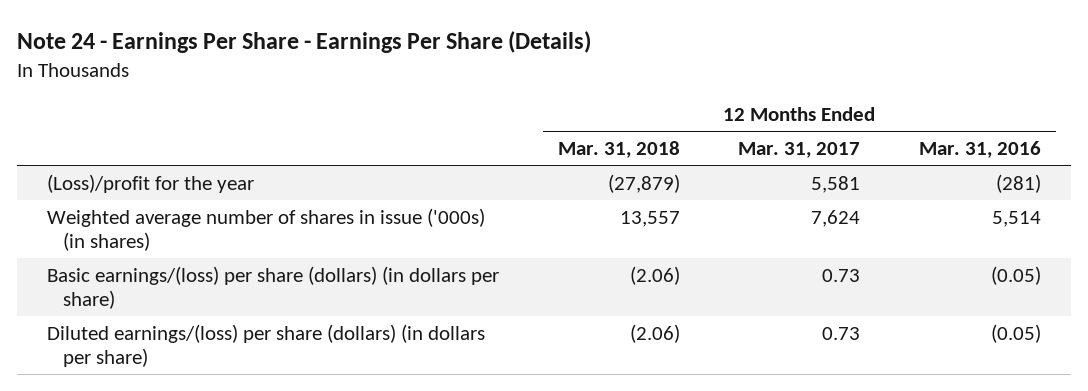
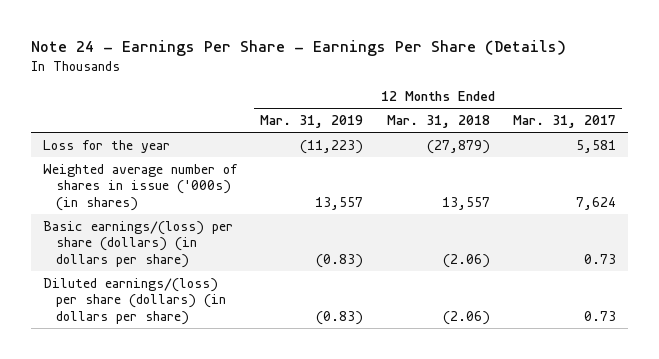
[919,140,1042,158] Mar. 31, 2016 -> none
none -> [260,115,364,129] Mar. 31, 2019
[46,173,254,193] (Loss)/profit for the year -> [42,139,170,153] Loss for the year

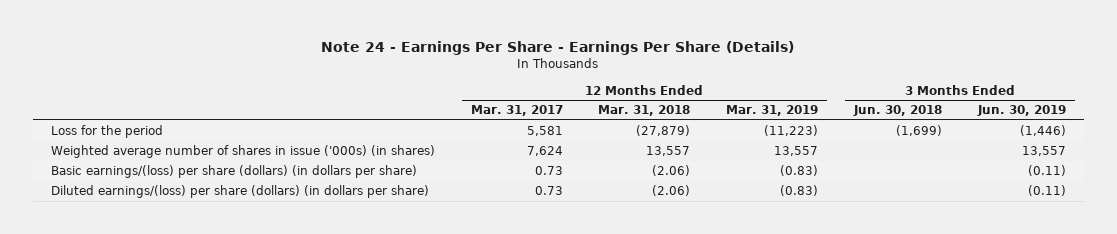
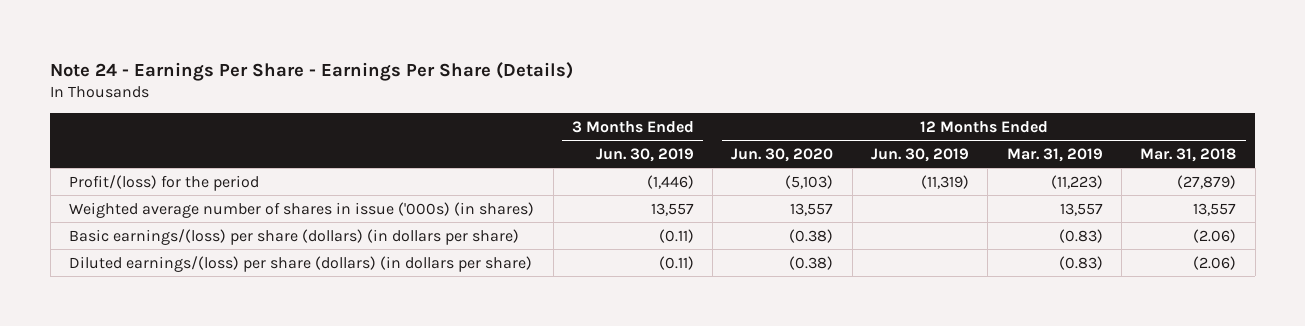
[470,105,563,117] Mar. 31, 2017 -> none
[852,105,942,117] Jun. 30, 2018 -> none
none -> [731,147,834,162] Jun. 30, 2020
none -> [871,147,970,162] Jun. 30, 2019
[50,125,163,139] Loss for the period -> [69,174,260,191] Profit/(loss) for the period

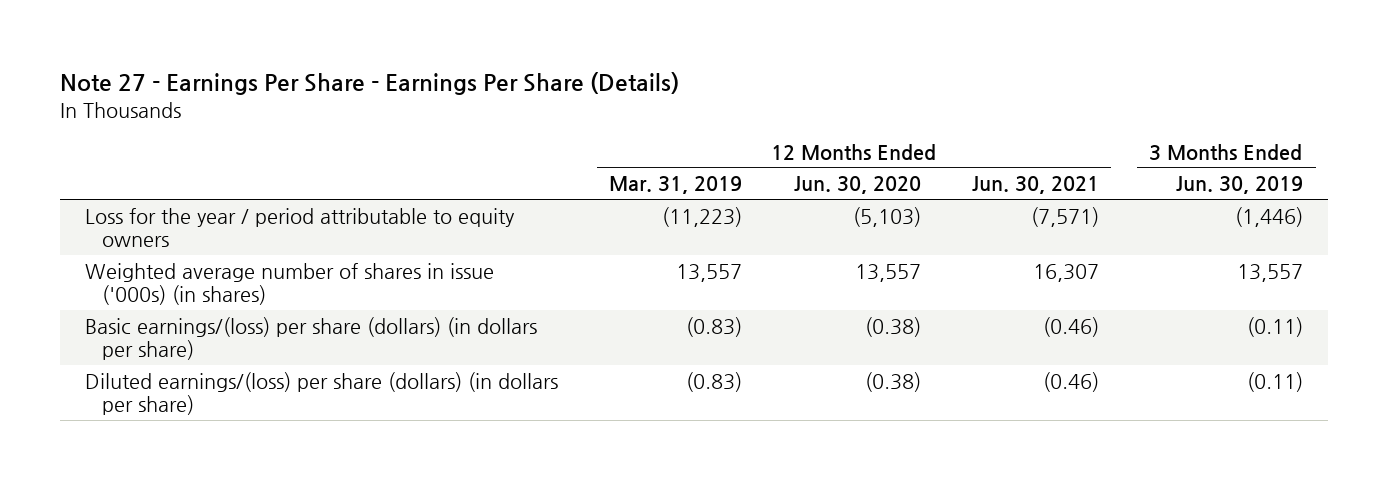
[50,61,574,81] Note 24 - Earnings Per Share - Earnings Per Share (Details) -> [59,72,679,96] Note 27 - Earnings Per Share - Earnings Per Share (Details)
[871,147,970,162] Jun. 30, 2019 -> none
[1140,147,1237,162] Mar. 31, 2018 -> none
none -> [971,176,1099,195] Jun. 30, 2021
[69,174,260,191] Profit/(loss) for the period -> [85,207,516,247] Loss for the year / period attributable to equity owners

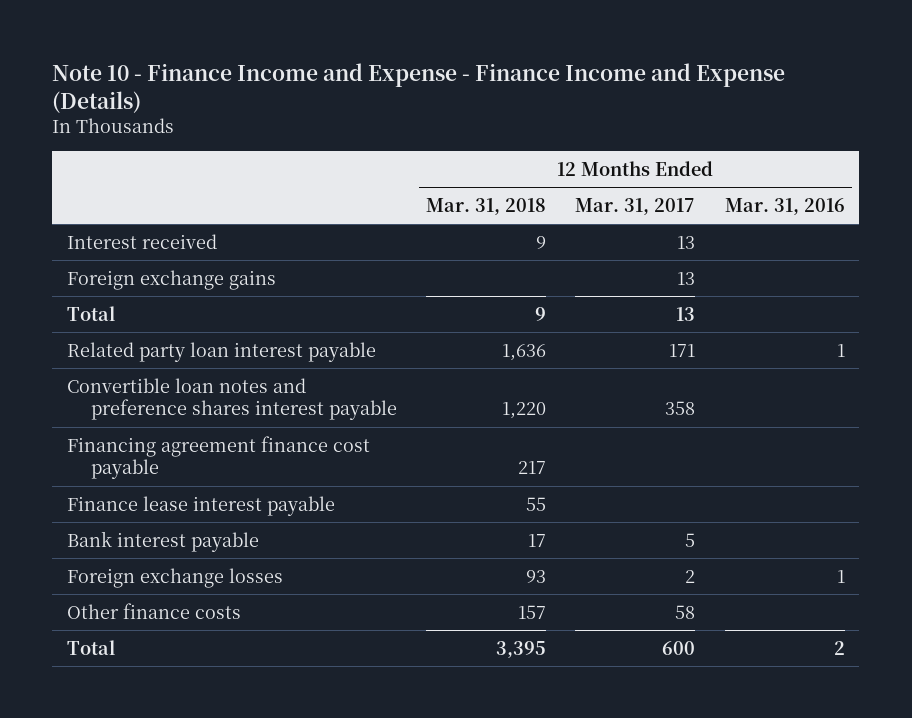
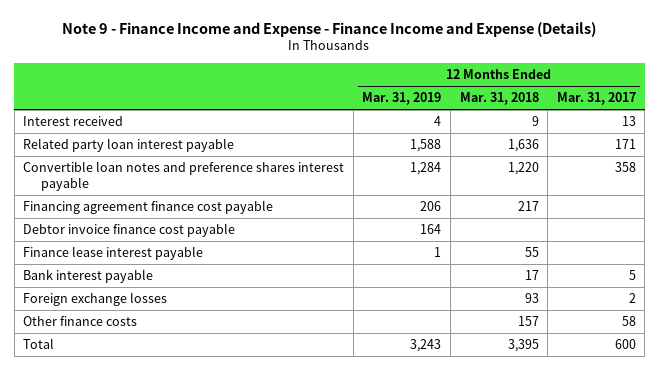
[52,62,786,113] Note 10 - Finance Income and Expense - Finance Income and Expense (Details) -> [62,21,597,37] Note 9 - Finance Income and Expense - Finance Income and Expense (Details)
[724,198,845,216] Mar. 31, 2016 -> none
none -> [362,92,442,106] Mar. 31, 2019
[67,269,277,290] Foreign exchange gains -> none
[67,305,116,321] Total -> none
none -> [23,223,236,238] Debtor invoice finance cost payable

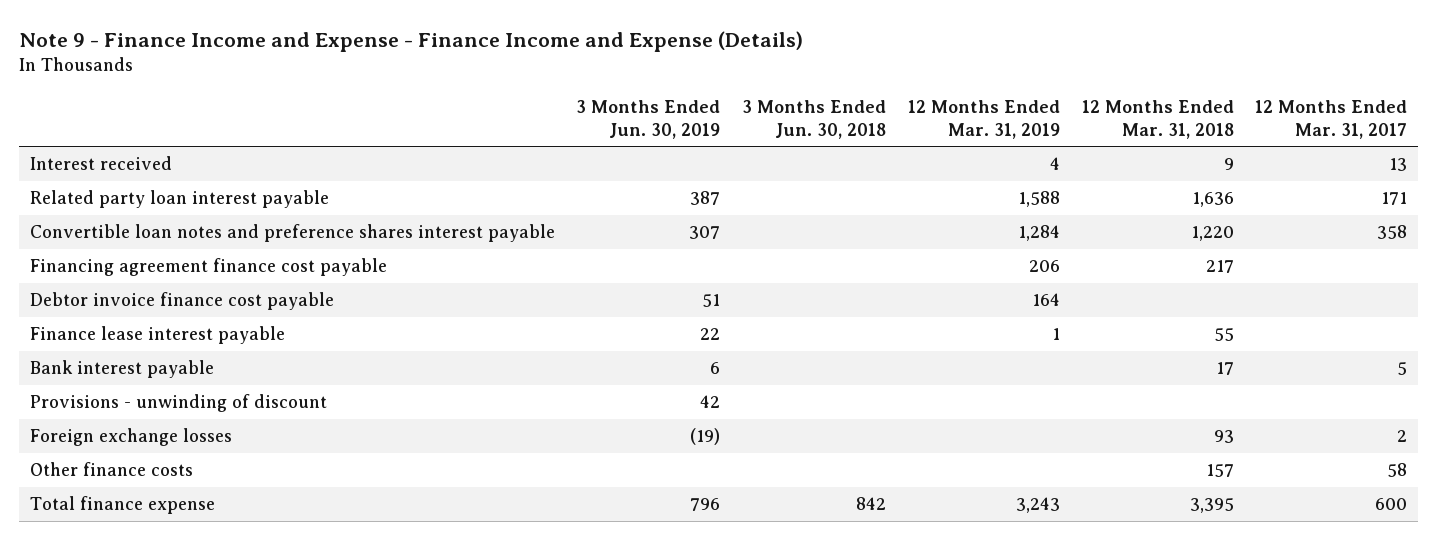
none -> [576,99,721,139] 3 Months Ended Jun. 30, 2019
none -> [742,99,887,139] 3 Months Ended Jun. 30, 2018
none -> [29,394,327,413] Provisions - unwinding of discount
[23,338,55,350] Total -> [29,496,215,515] Total finance expense

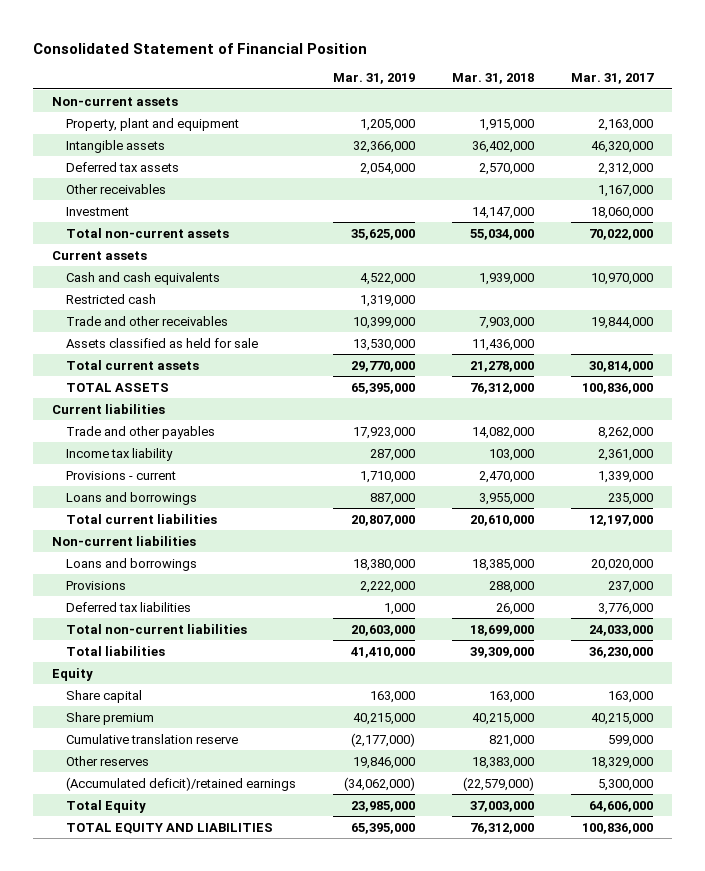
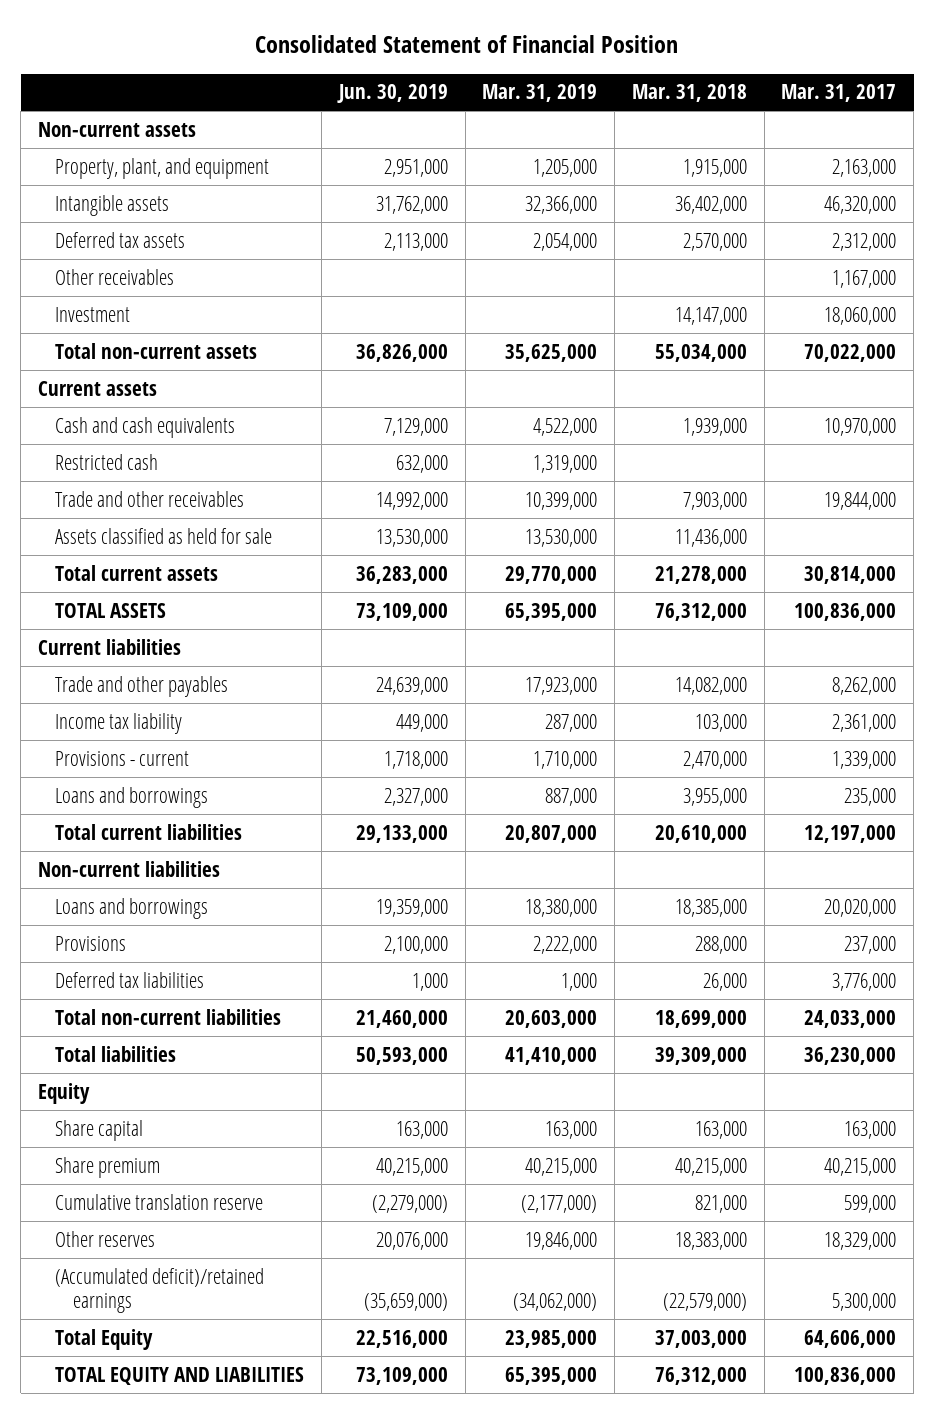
none -> [336,84,448,104] Jun. 30, 2019
[65,117,239,131] Property, plant and equipment -> [55,157,270,179] Property, plant, and equipment

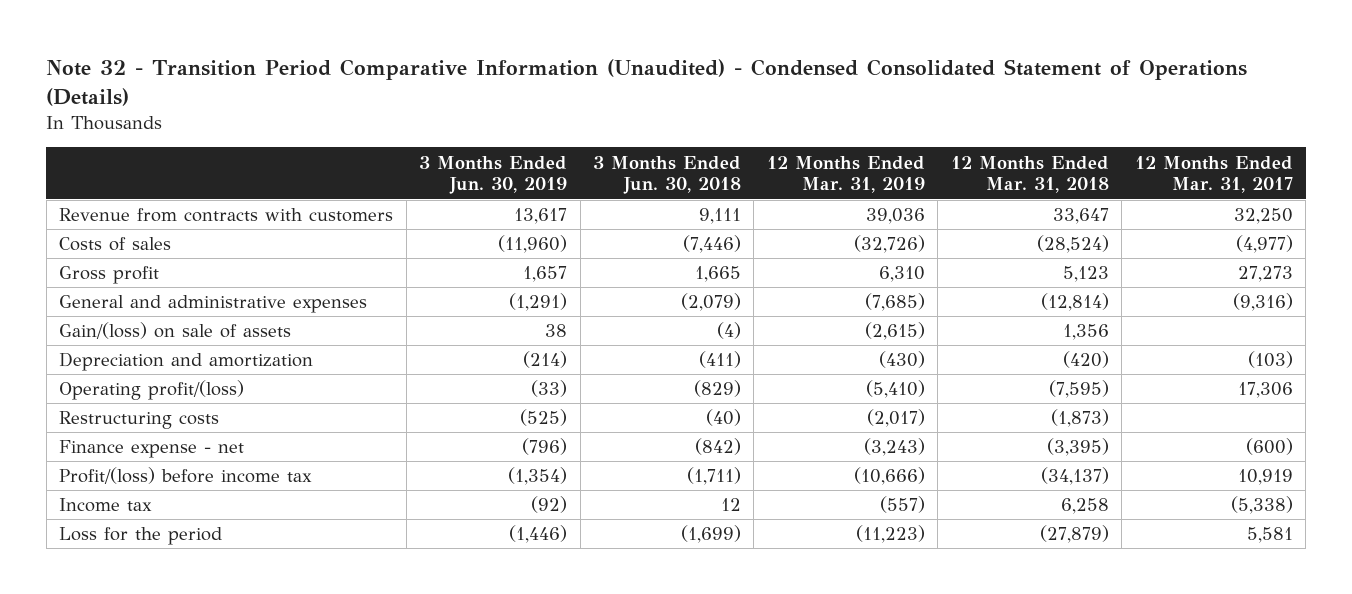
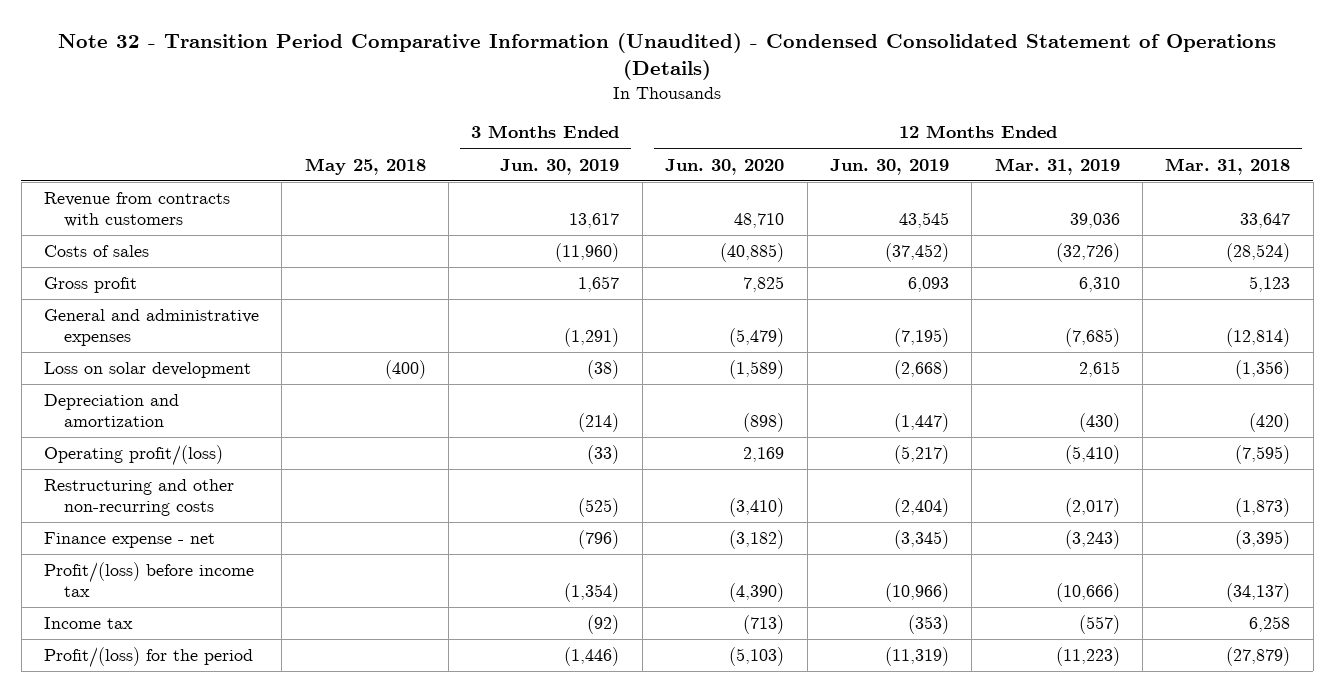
[592,155,741,195] 3 Months Ended Jun. 30, 2018 -> none
[1134,155,1293,194] 12 Months Ended Mar. 31, 2017 -> none
none -> [304,157,426,175] May 25, 2018
none -> [665,158,785,175] Jun. 30, 2020
none -> [829,158,949,175] Jun. 30, 2019
[59,322,292,340] Gain/(loss) on sale of assets -> [43,362,251,379] Loss on solar development
[545,324,568,338] 38 -> [587,360,620,380] (38)
[864,322,925,341] (2,615) -> [1078,361,1120,378] 2,615
[1062,324,1109,341] 1,356 -> [1235,360,1291,380] (1,356)
[59,411,220,430] Restructuring costs -> [43,479,234,516] Restructuring and other non-recurring costs
[59,527,223,546] Loss for the period -> [43,647,253,669] Profit/(loss) for the period

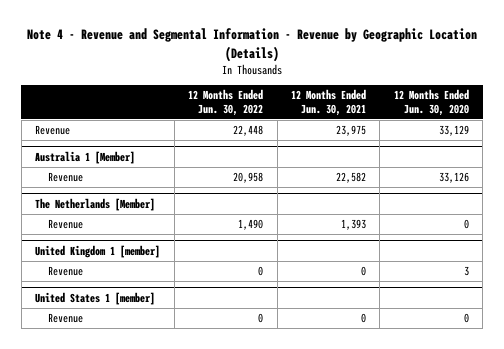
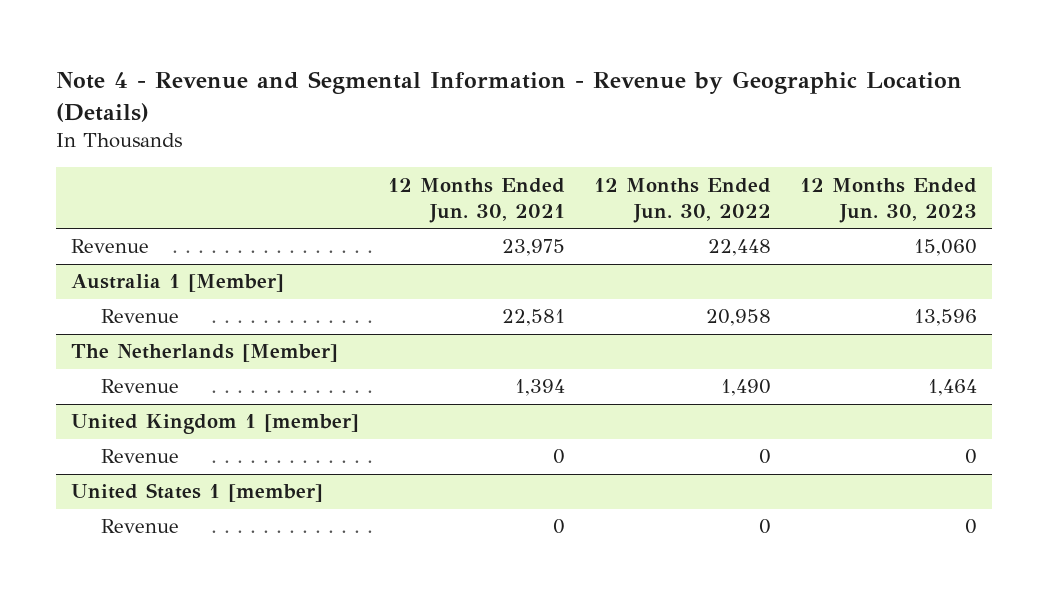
[393,89,469,116] 12 Months Ended Jun. 30, 2020 -> none
none -> [800,177,978,223] 12 Months Ended Jun. 30, 2023
[336,171,367,183] 22,582 -> [501,309,565,327] 22,581
[341,218,367,230] 1,393 -> [514,379,565,397] 1,394

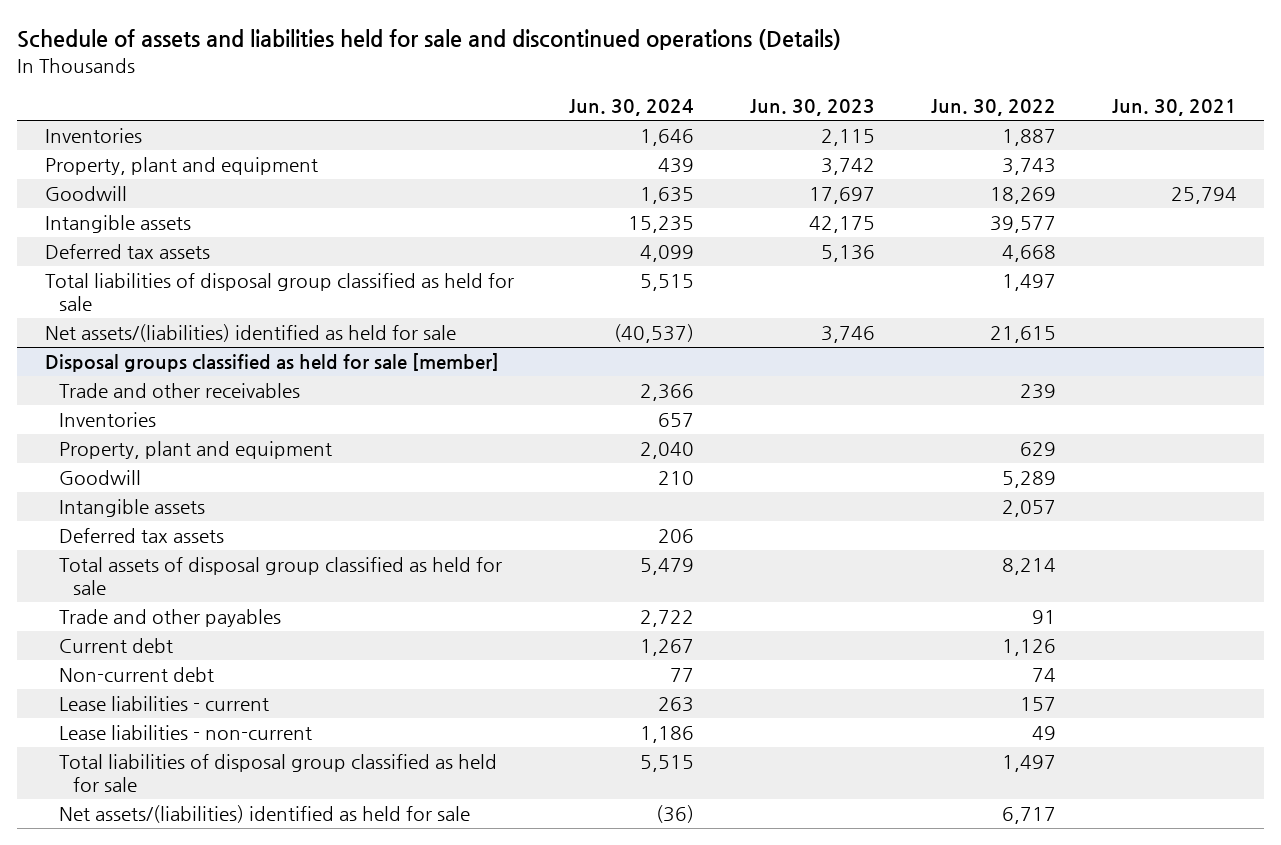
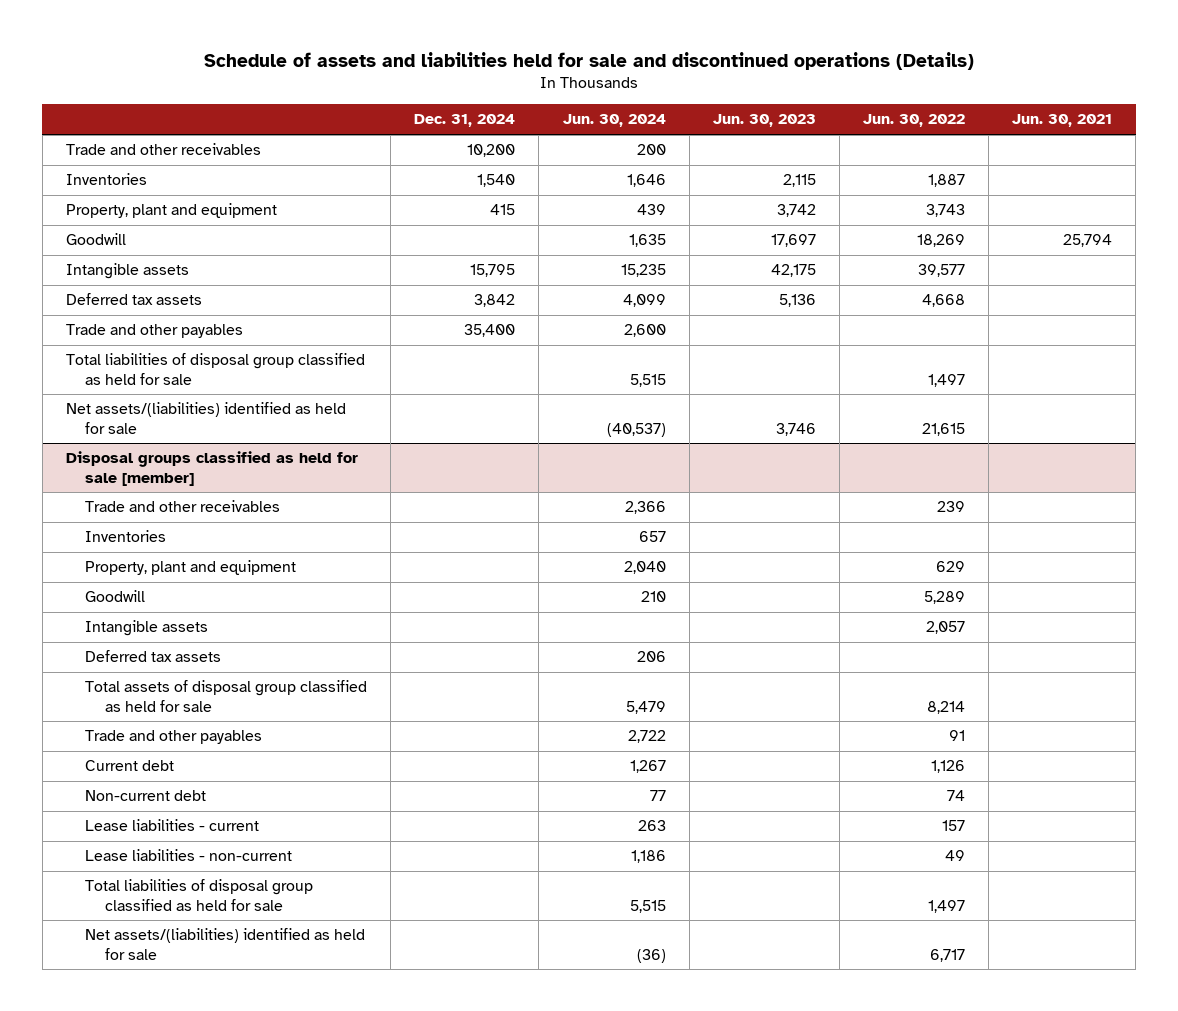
none -> [414,114,516,128] Dec. 31, 2024
none -> [65,143,261,156] Trade and other receivables
none -> [65,324,243,339] Trade and other payables

